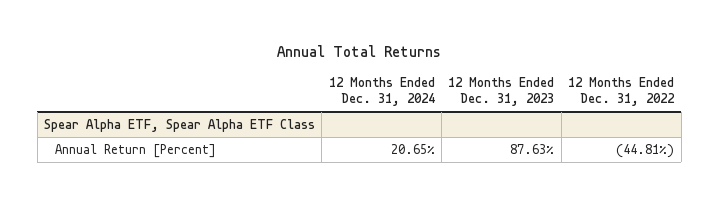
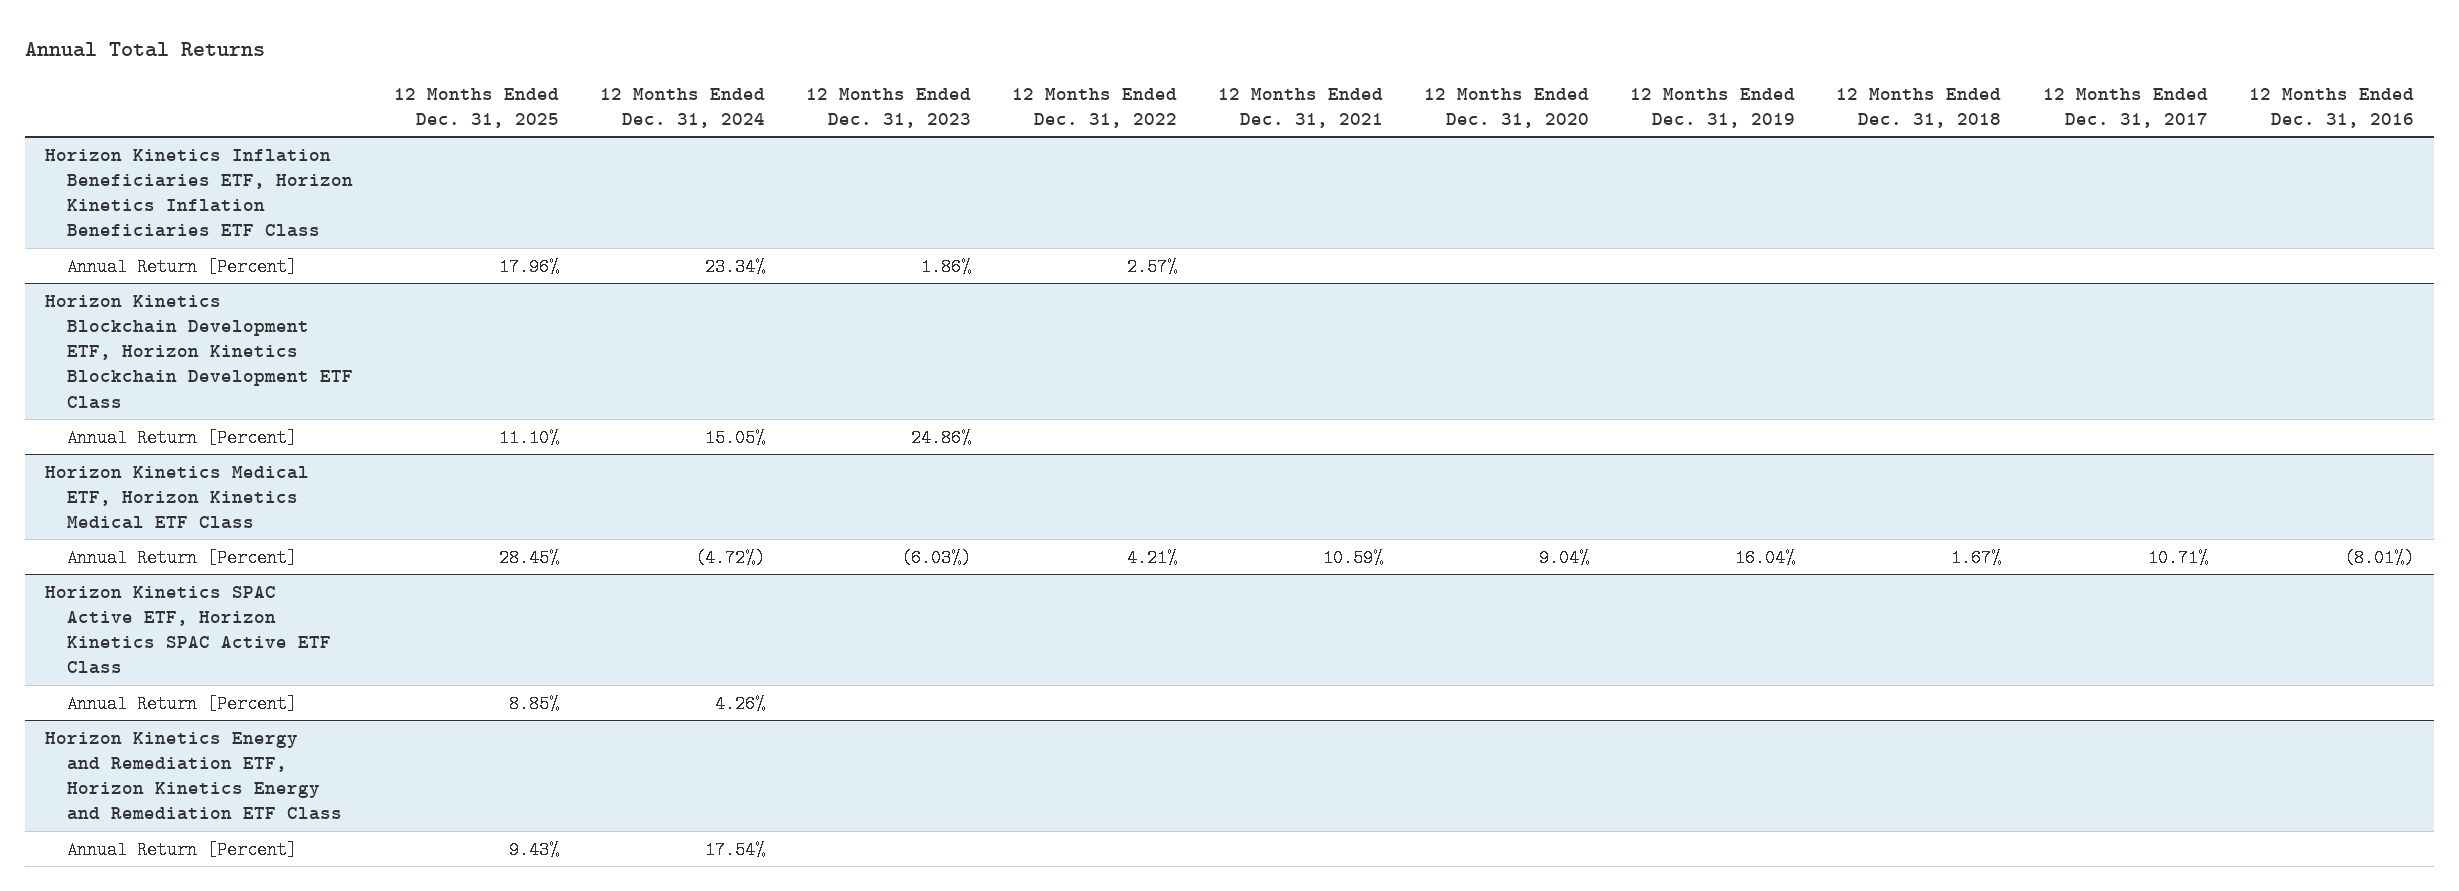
none -> [393,87,559,129] 12 Months Ended Dec. 31, 2025
none -> [1218,87,1384,129] 12 Months Ended Dec. 31, 2021
none -> [1424,87,1590,129] 12 Months Ended Dec. 31, 2020
none -> [1630,87,1796,129] 12 Months Ended Dec. 31, 2019
none -> [1836,87,2002,129] 12 Months Ended Dec. 31, 2018
none -> [2042,87,2208,129] 12 Months Ended Dec. 31, 2017
none -> [2248,87,2414,129] 12 Months Ended Dec. 31, 2016
[43,119,315,133] Spear Alpha ETF, Spear Alpha ETF Class -> none
none -> [45,148,353,238] Horizon Kinetics Inflation Beneficiaries ETF, Horizon Kinetics Inflation Beneficiaries ETF Class
[390,144,435,155] 20.65% -> [705,257,766,276] 23.34%
[510,144,555,155] 87.63% -> [921,257,972,276] 1.86%
[616,144,675,159] (44.81%) -> [1127,257,1178,276] 2.57%
none -> [45,294,353,409] Horizon Kinetics Blockchain Development ETF, Horizon Kinetics Blockchain Development ETF Class
none -> [66,428,297,447] Annual Return [Percent]
none -> [45,465,310,530] Horizon Kinetics Medical ETF, Horizon Kinetics Medical ETF Class
none -> [66,548,297,567] Annual Return [Percent]
none -> [45,585,331,675] Horizon Kinetics SPAC Active ETF, Horizon Kinetics SPAC Active ETF Class
none -> [66,694,297,713] Annual Return [Percent]
none -> [45,731,342,821] Horizon Kinetics Energy and Remediation ETF, Horizon Kinetics Energy and Remediation ETF Class
none -> [66,840,297,859] Annual Return [Percent]

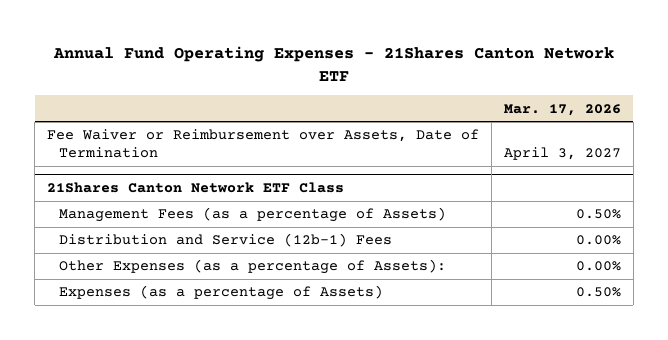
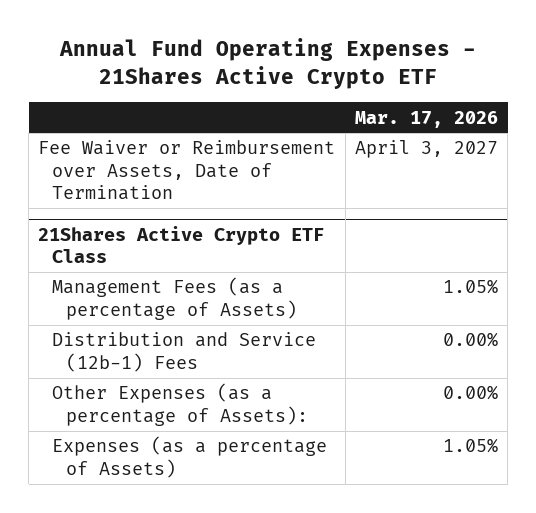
[52,45,614,81] Annual Fund Operating Expenses - 21Shares Canton Network ETF -> [59,38,477,90] Annual Fund Operating Expenses - 21Shares Active Crypto ETF
[47,182,345,194] 21Shares Canton Network ETF Class -> none
none -> [38,225,325,264] 21Shares Active Crypto ETF Class
[575,209,621,220] 0.50% -> [442,279,498,295] 1.05%
[575,287,621,298] 0.50% -> [442,438,498,454] 1.05%

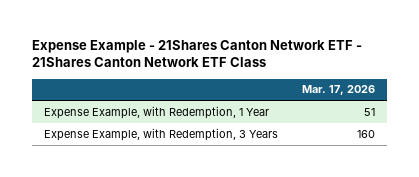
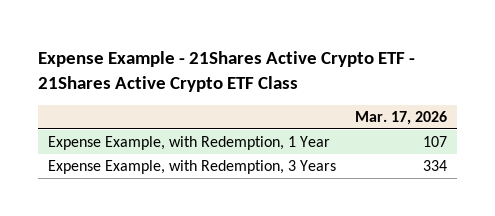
[32,39,363,68] Expense Example - 21Shares Canton Network ETF - 21Shares Canton Network ETF Class -> [38,50,416,92] Expense Example - 21Shares Active Crypto ETF - 21Shares Active Crypto ETF Class
[364,107,376,116] 51 -> [423,136,448,148] 107
[357,129,376,138] 160 -> [423,160,448,172] 334

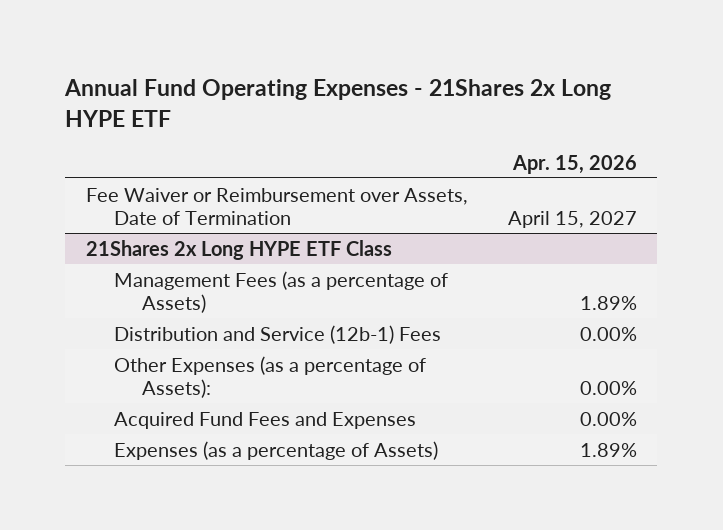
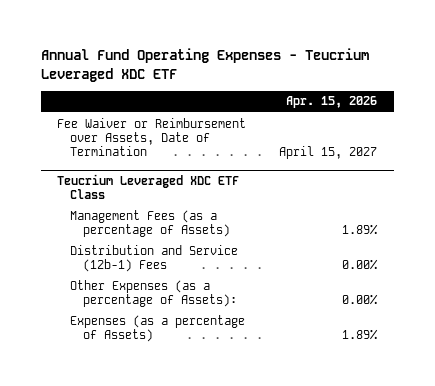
[64,79,612,128] Annual Fund Operating Expenses - 21Shares 2x Long HYPE ETF -> [41,47,370,82] Annual Fund Operating Expenses - Teucrium Leveraged XDC ETF
[85,239,392,260] 21Shares 2x Long HYPE ETF Class -> none
none -> [57,173,240,200] Teucrium Leveraged XDC ETF Class
[113,411,416,429] Acquired Fund Fees and Expenses -> none

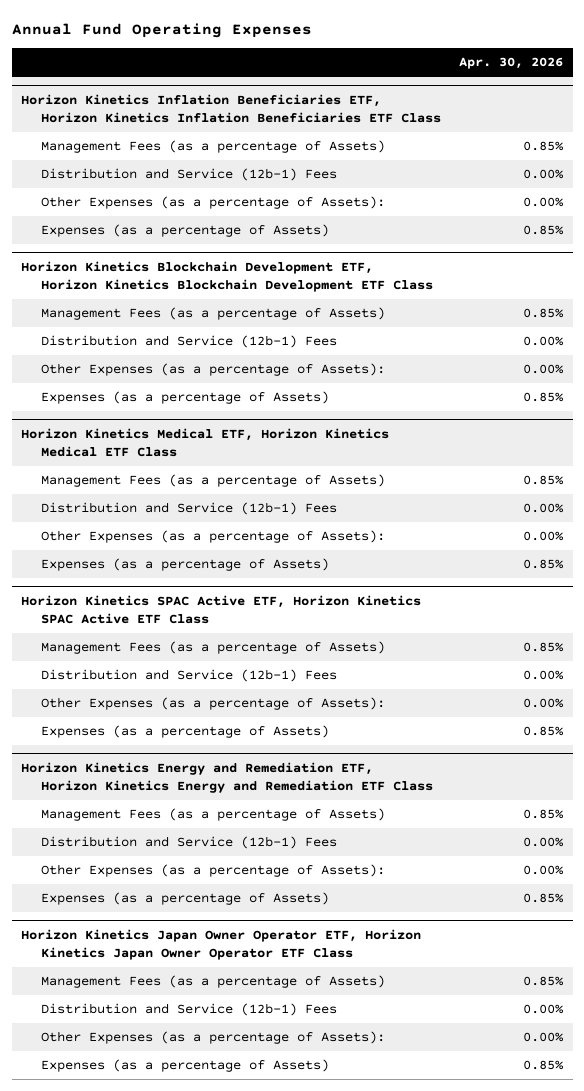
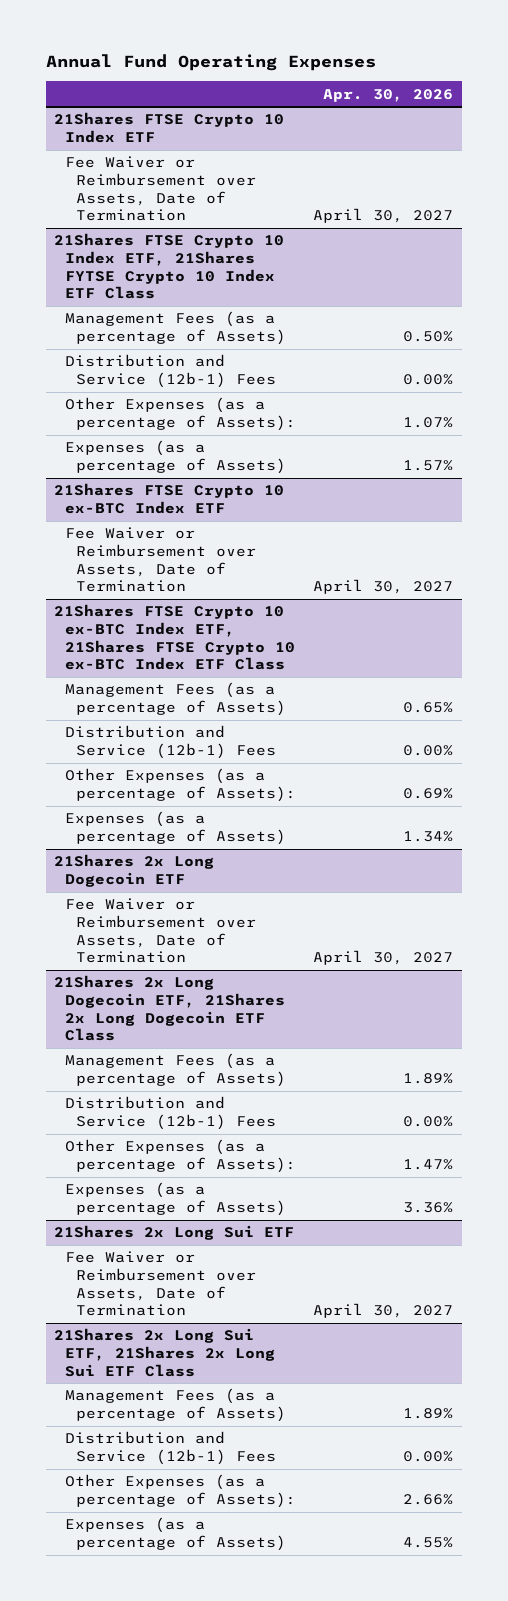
[21,94,441,123] Horizon Kinetics Inflation Beneficiaries ETF, Horizon Kinetics Inflation Beneficiaries ETF Class -> none
[40,168,337,182] Distribution and Service (12b-1) Fees -> none
[40,196,385,210] Other Expenses (as a percentage of Assets): -> none
[40,224,329,238] Expenses (as a percentage of Assets) -> none
[21,261,433,292] Horizon Kinetics Blockchain Development ETF, Horizon Kinetics Blockchain Development ETF Class -> none
[40,307,385,321] Management Fees (as a percentage of Assets) -> none
[40,335,337,349] Distribution and Service (12b-1) Fees -> none
[40,363,385,377] Other Expenses (as a percentage of Assets): -> none
[40,391,329,405] Expenses (as a percentage of Assets) -> none
[21,428,390,457] Horizon Kinetics Medical ETF, Horizon Kinetics Medical ETF Class -> none
[40,474,385,488] Management Fees (as a percentage of Assets) -> none
none -> [54,112,285,144] 21Shares FTSE Crypto 10 Index ETF
none -> [65,156,256,222] Fee Waiver or Reimbursement over Assets, Date of Termination
none -> [54,233,285,300] 21Shares FTSE Crypto 10 Index ETF, 21Shares FYTSE Crypto 10 Index ETF Class
[523,141,565,152] 0.85% -> [403,331,454,343] 0.50%
[21,595,422,624] Horizon Kinetics SPAC Active ETF, Horizon Kinetics SPAC Active ETF Class -> none
[523,531,565,542] 0.00% -> [403,417,454,429] 1.07%
[523,559,565,570] 0.85% -> [403,460,454,472] 1.57%
none -> [54,483,285,515] 21Shares FTSE Crypto 10 ex-BTC Index ETF
none -> [65,527,256,593] Fee Waiver or Reimbursement over Assets, Date of Termination
none -> [54,604,296,671] 21Shares FTSE Crypto 10 ex-BTC Index ETF, 21Shares FTSE Crypto 10 ex-BTC Index ETF Class
[523,642,565,653] 0.85% -> [403,702,454,714] 0.65%
[21,762,433,793] Horizon Kinetics Energy and Remediation ETF, Horizon Kinetics Energy and Remediation ETF Class -> none
[523,698,565,709] 0.00% -> [403,788,454,800] 0.69%
[523,726,565,737] 0.85% -> [403,831,454,843] 1.34%
none -> [54,854,215,888] 21Shares 2x Long Dogecoin ETF
none -> [65,898,256,964] Fee Waiver or Reimbursement over Assets, Date of Termination
none -> [54,975,286,1042] 21Shares 2x Long Dogecoin ETF, 21Shares 2x Long Dogecoin ETF Class
[523,809,565,820] 0.85% -> [403,1073,454,1085] 1.89%
[21,929,422,960] Horizon Kinetics Japan Owner Operator ETF, Horizon Kinetics Japan Owner Operator ETF Class -> none
[523,865,565,876] 0.00% -> [403,1159,454,1171] 1.47%
[523,893,565,904] 0.85% -> [403,1202,454,1214] 3.36%
none -> [54,1225,295,1241] 21Shares 2x Long Sui ETF
none -> [65,1251,256,1317] Fee Waiver or Reimbursement over Assets, Date of Termination
none -> [54,1328,276,1377] 21Shares 2x Long Sui ETF, 21Shares 2x Long Sui ETF Class
[523,976,565,987] 0.85% -> [403,1408,454,1420] 1.89%
[523,1032,565,1043] 0.00% -> [403,1494,454,1506] 2.66%
[523,1060,565,1071] 0.85% -> [403,1537,454,1549] 4.55%

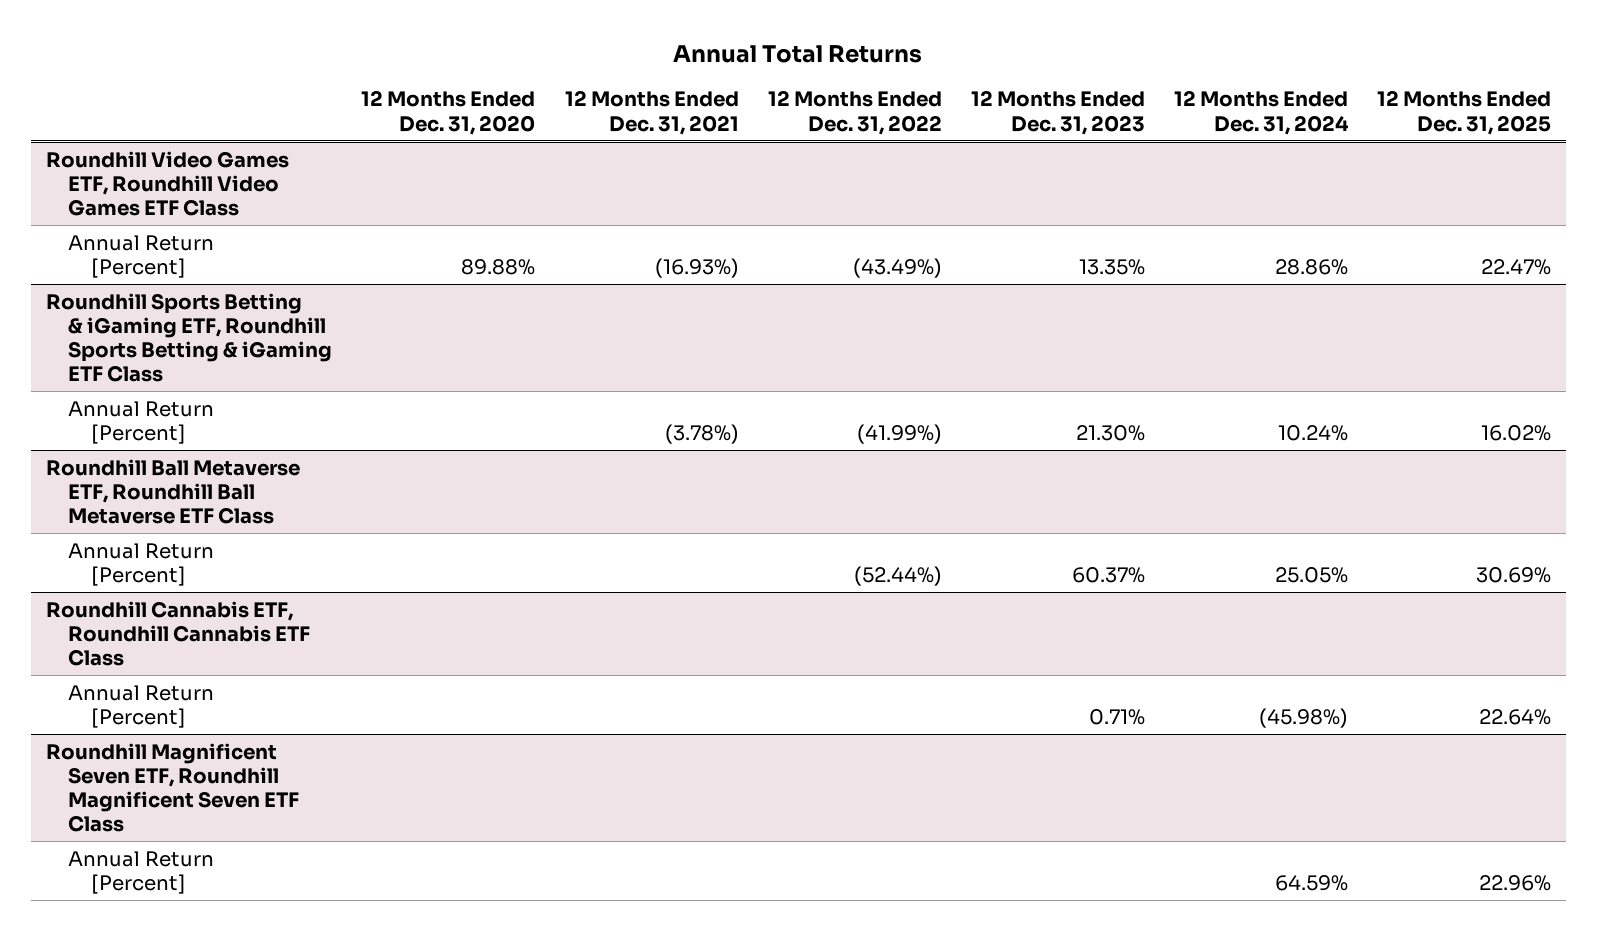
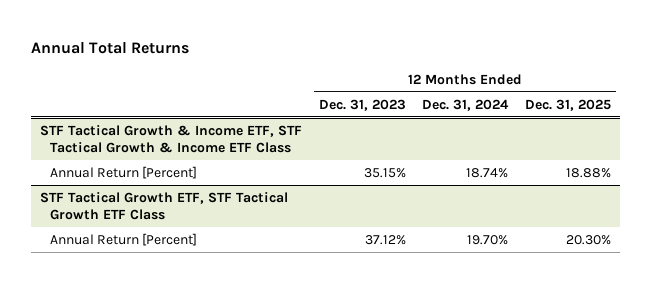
[361,90,536,135] 12 Months Ended Dec. 31, 2020 -> none
[564,90,739,135] 12 Months Ended Dec. 31, 2021 -> none
[767,90,942,135] 12 Months Ended Dec. 31, 2022 -> none
[45,150,289,216] Roundhill Video Games ETF, Roundhill Video Games ETF Class -> none
[45,292,333,382] Roundhill Sports Betting & iGaming ETF, Roundhill Sports Betting & iGaming ETF Class -> none
[45,458,300,524] Roundhill Ball Metaverse ETF, Roundhill Ball Metaverse ETF Class -> none
[68,542,215,586] Annual Return [Percent] -> none
[45,600,311,666] Roundhill Cannabis ETF, Roundhill Cannabis ETF Class -> none
[68,684,215,728] Annual Return [Percent] -> none
[45,742,300,832] Roundhill Magnificent Seven ETF, Roundhill Magnificent Seven ETF Class -> none
[68,850,215,894] Annual Return [Percent] -> none
none -> [39,124,302,153] STF Tactical Growth & Income ETF, STF Tactical Growth & Income ETF Class
[1078,258,1145,275] 13.35% -> [363,167,406,178] 35.15%
[1274,258,1348,275] 28.86% -> [466,167,509,178] 18.74%
[1480,258,1551,275] 22.47% -> [566,167,612,178] 18.88%
none -> [39,191,288,220] STF Tactical Growth ETF, STF Tactical Growth ETF Class
[1075,424,1145,441] 21.30% -> [364,234,406,245] 37.12%
[1277,424,1348,441] 10.24% -> [467,234,509,245] 19.70%
[1480,424,1551,441] 16.02% -> [566,234,612,245] 20.30%

